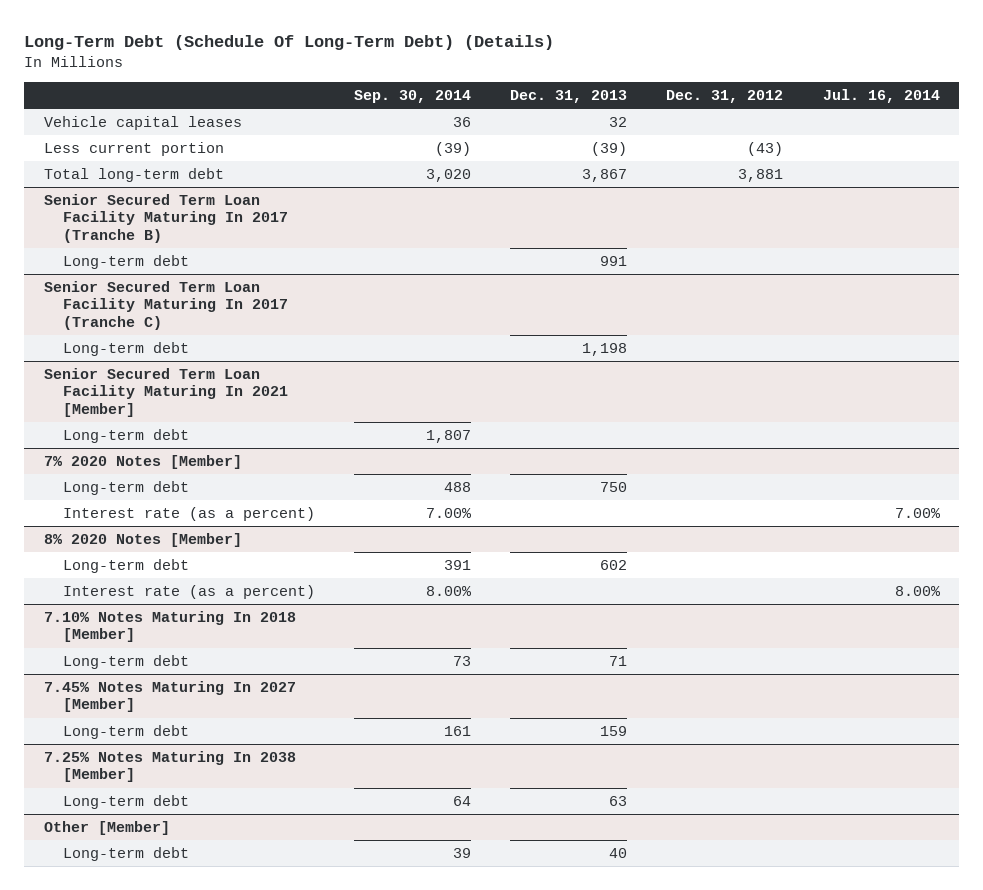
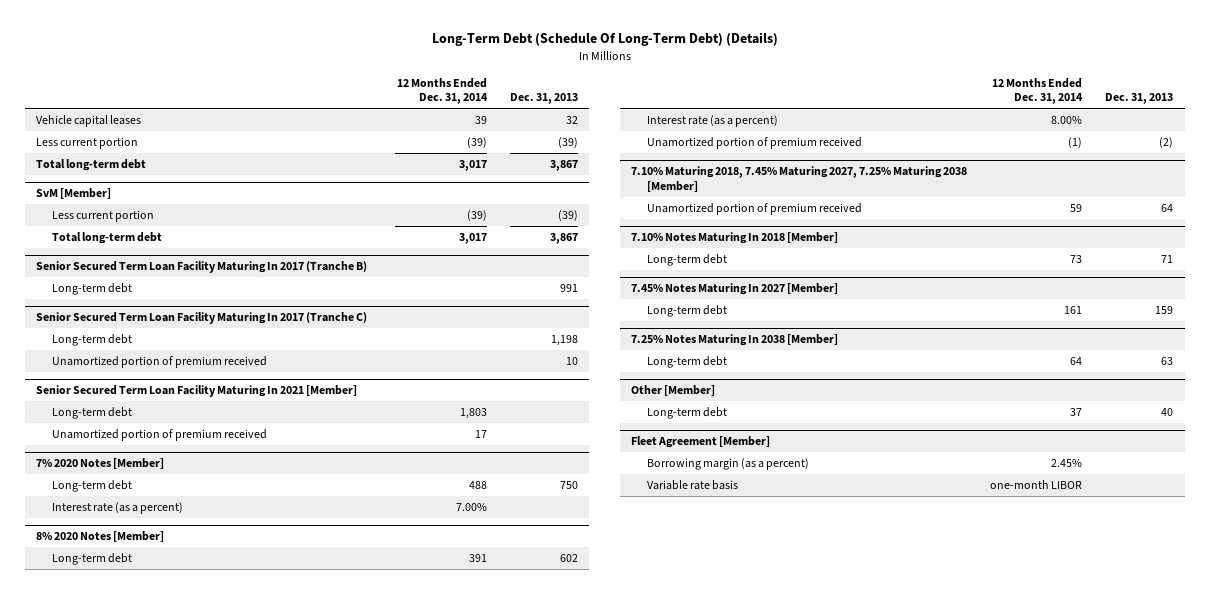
[353,90,471,104] Sep. 30, 2014 -> none
[666,90,784,104] Dec. 31, 2012 -> none
[822,89,940,104] Jul. 16, 2014 -> none
none -> [396,77,488,105] 12 Months Ended Dec. 31, 2014
none -> [36,188,112,200] SvM [Member]
none -> [51,210,154,223] Less current portion
none -> [51,232,162,245] Total long-term debt
none -> [51,356,267,369] Unamortized portion of premium received
none -> [51,429,267,442] Unamortized portion of premium received
none -> [646,137,862,150] Unamortized portion of premium received
none -> [631,166,968,192] 7.10% Maturing 2018, 7.45% Maturing 2027, 7.25% Maturing 2038 [Member]
none -> [646,203,862,216] Unamortized portion of premium received
none -> [631,436,771,449] Fleet Agreement [Member]
none -> [646,458,809,471] Borrowing margin (as a percent)
none -> [646,480,738,491] Variable rate basis

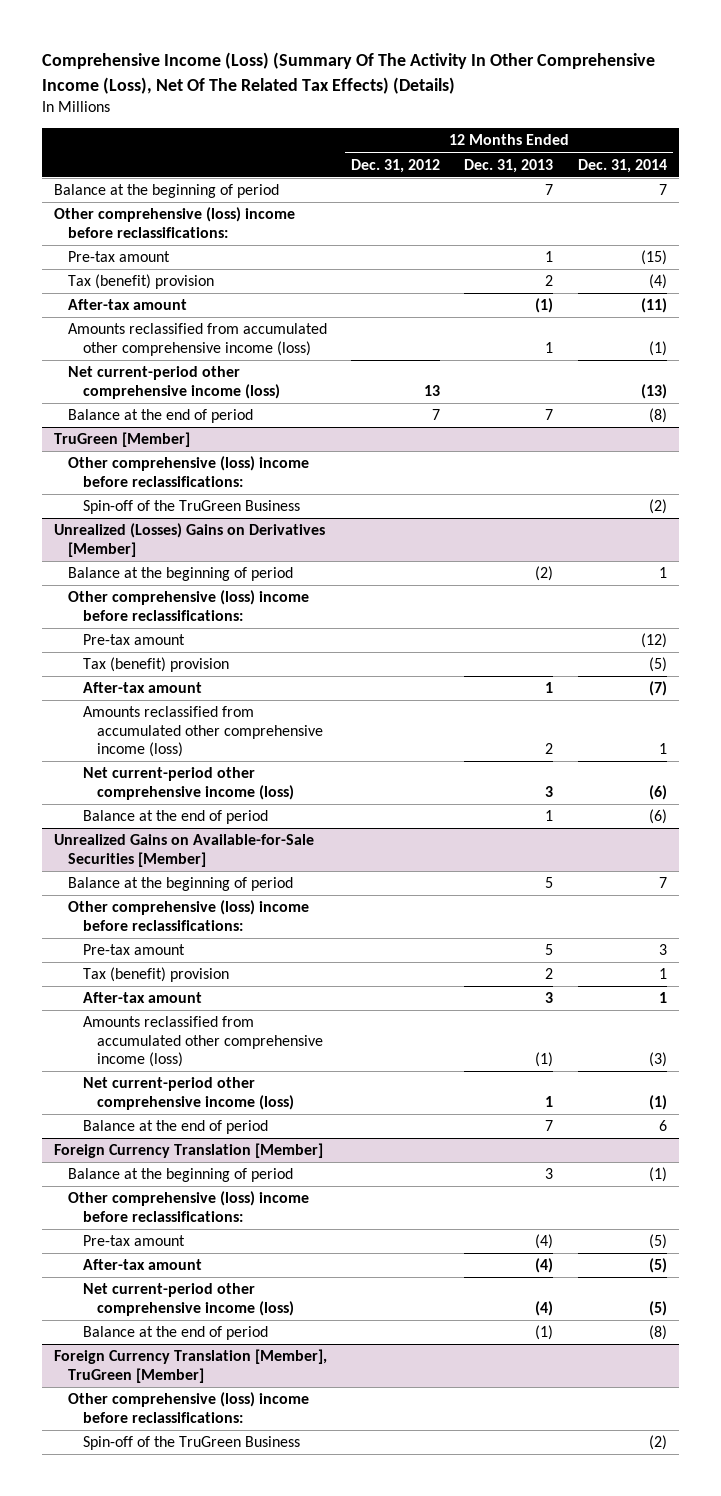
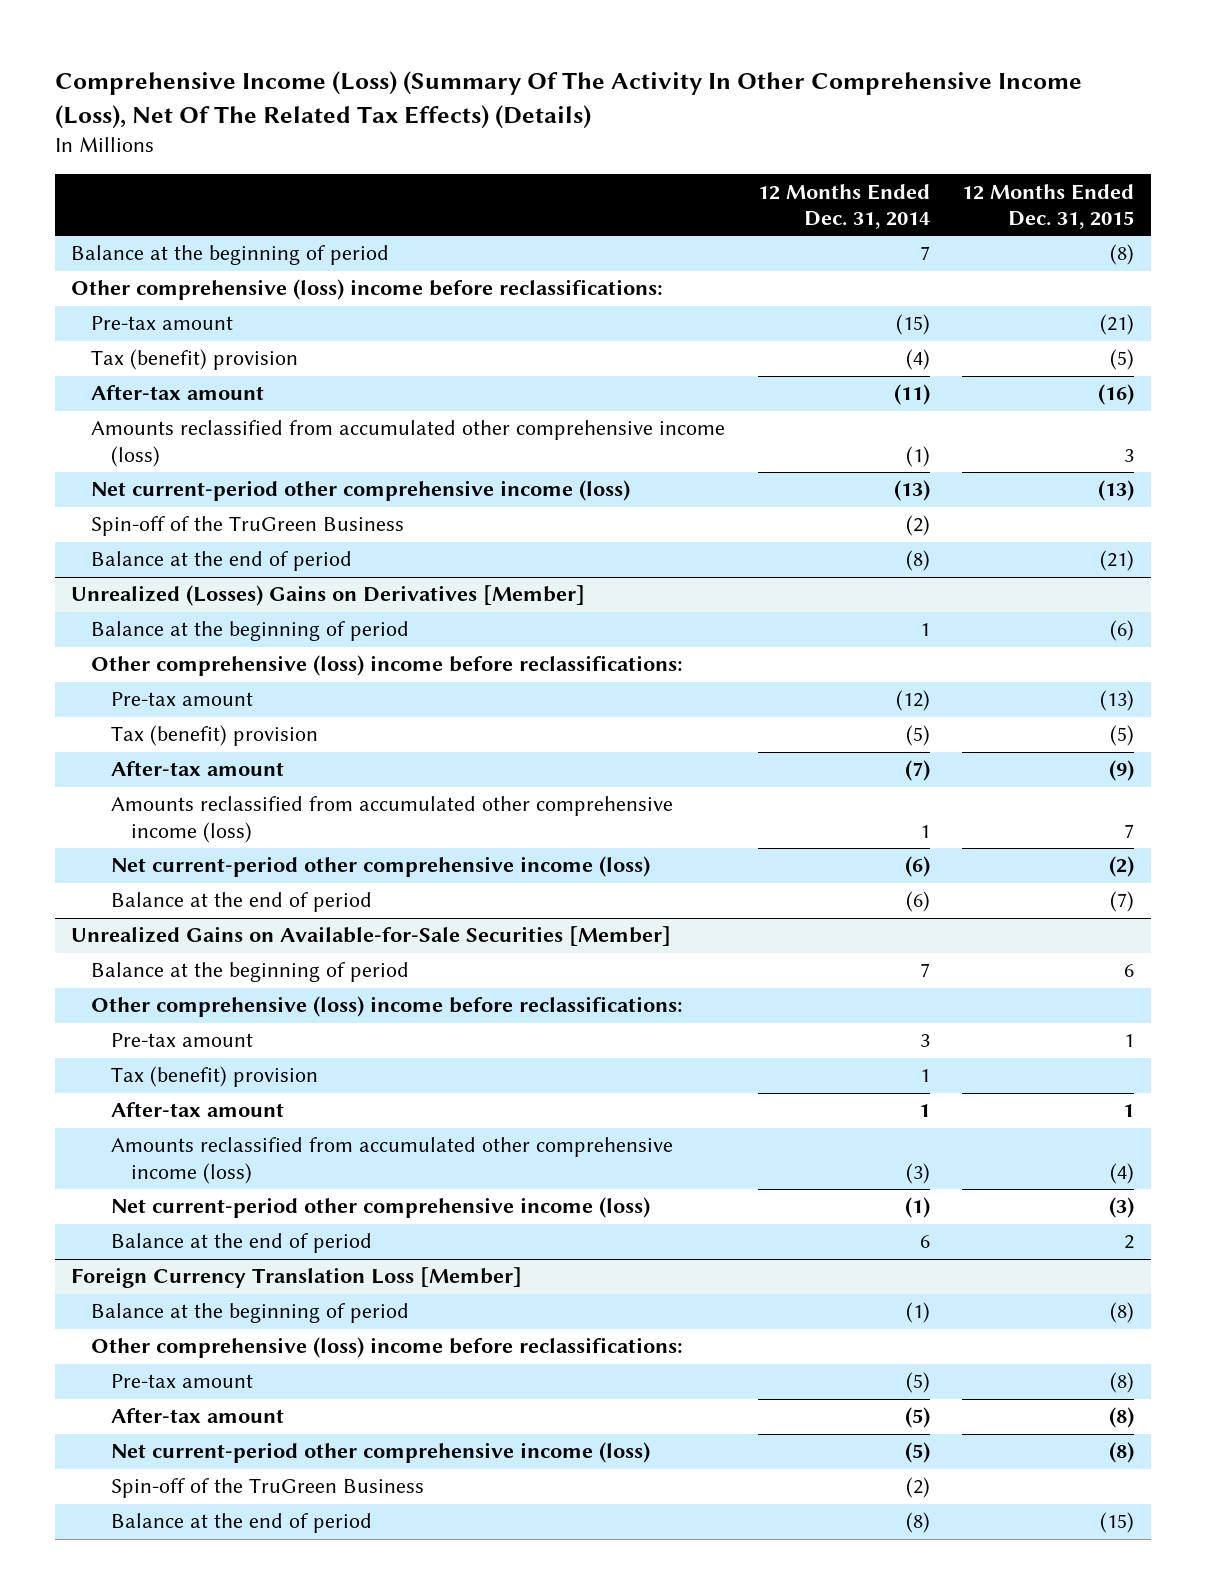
[351,158,441,173] Dec. 31, 2012 -> none
[464,158,554,173] Dec. 31, 2013 -> none
none -> [962,183,1135,229] 12 Months Ended Dec. 31, 2015
[53,432,190,448] TruGreen [Member] -> none
[68,456,310,487] Other comprehensive (loss) income before reclassifications: -> none
[68,409,254,424] Balance at the end of period -> [90,551,352,572] Balance at the end of period
[53,1143,323,1159] Foreign Currency Translation [Member] -> [70,1267,522,1289] Foreign Currency Translation Loss [Member]
[82,1326,268,1341] Balance at the end of period -> none
[53,1349,327,1383] Foreign Currency Translation [Member], TruGreen [Member] -> none
[68,1392,310,1423] Other comprehensive (loss) income before reclassifications: -> none
none -> [110,1513,372,1534] Balance at the end of period

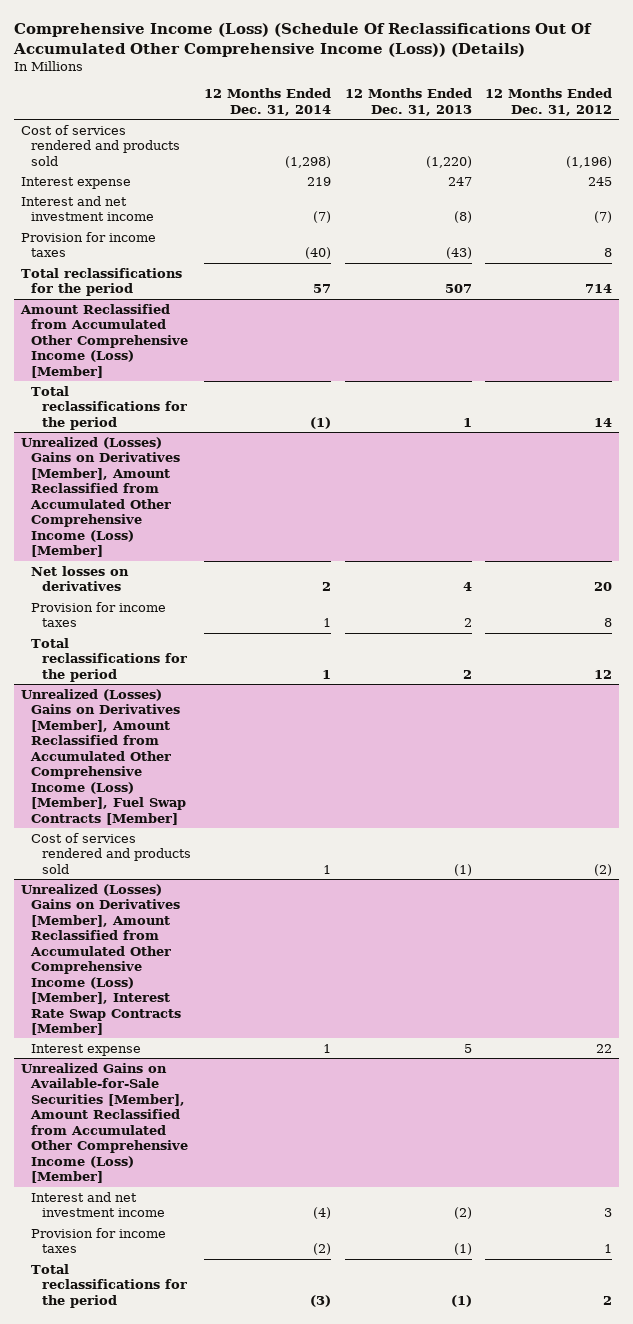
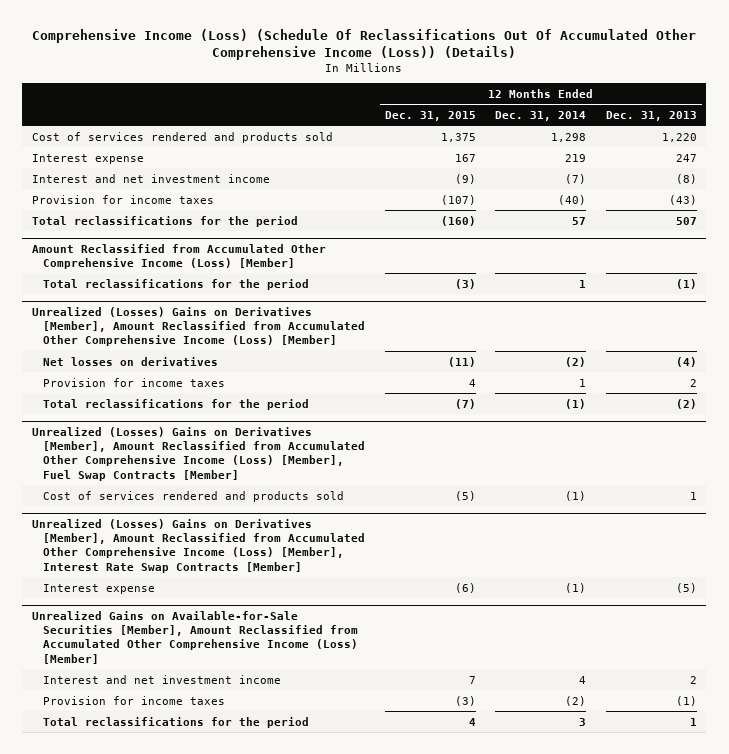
[485,88,613,116] 12 Months Ended Dec. 31, 2012 -> none
none -> [384,110,476,121] Dec. 31, 2015
[285,155,332,168] (1,298) -> [551,132,587,142] 1,298
[425,155,472,168] (1,220) -> [661,132,697,142] 1,220
[310,416,332,429] (1) -> [579,279,587,288] 1
[462,417,472,427] 1 -> [675,278,697,289] (1)
[322,582,332,592] 2 -> [565,356,587,367] (2)
[462,582,472,592] 4 -> [675,356,697,367] (4)
[322,669,332,679] 1 -> [565,398,587,409] (1)
[462,669,472,679] 2 -> [675,398,697,409] (2)
[323,864,332,874] 1 -> [565,490,587,501] (1)
[453,863,472,876] (1) -> [689,491,697,500] 1
[323,1043,332,1053] 1 -> [565,582,587,593] (1)
[463,1043,472,1053] 5 -> [675,582,697,593] (5)
[313,1207,332,1220] (4) -> [579,675,587,684] 4
[453,1207,472,1220] (2) -> [689,675,697,684] 2
[310,1294,332,1307] (3) -> [579,717,587,726] 3
[450,1294,472,1307] (1) -> [689,717,697,726] 1

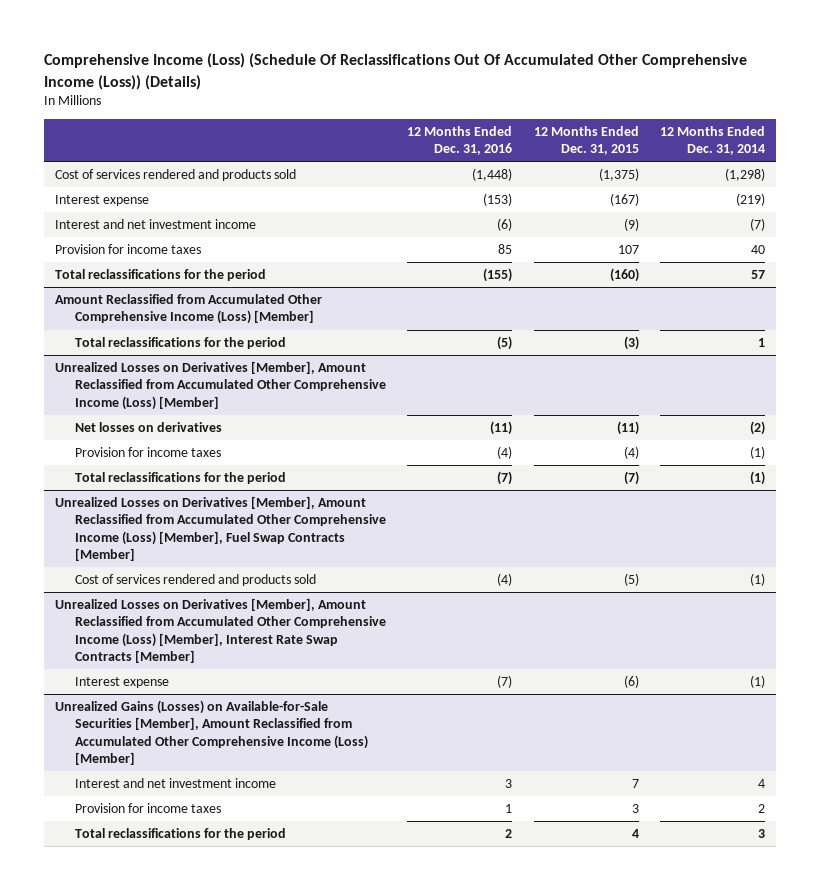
[605,110,697,121] Dec. 31, 2013 -> none
none -> [407,125,513,156] 12 Months Ended Dec. 31, 2016
[440,132,476,142] 1,375 -> [598,168,639,182] (1,375)
[551,132,587,142] 1,298 -> [725,168,766,182] (1,298)
[454,153,476,162] 167 -> [609,193,639,207] (167)
[565,153,587,162] 219 -> [736,193,766,207] (219)
[440,194,476,205] (107) -> [617,245,639,255] 107
[558,194,587,205] (40) -> [751,245,766,255] 40
[32,306,366,347] Unrealized (Losses) Gains on Derivatives [Member], Amount Reclassified from Accumulated Other Comprehensive Income (Loss) [Member] -> [54,361,386,410] Unrealized Losses on Derivatives [Member], Amount Reclassified from Accumulated Other Comprehensive Income (Loss) [Member]
[468,378,476,387] 4 -> [623,446,639,460] (4)
[579,378,587,387] 1 -> [750,446,766,460] (1)
[32,426,366,481] Unrealized (Losses) Gains on Derivatives [Member], Amount Reclassified from Accumulated Other Comprehensive Income (Loss) [Member], Fuel Swap Contracts [Member] -> [54,496,386,562] Unrealized Losses on Derivatives [Member], Amount Reclassified from Accumulated Other Comprehensive Income (Loss) [Member], Fuel Swap Contracts [Member]
[32,518,366,573] Unrealized (Losses) Gains on Derivatives [Member], Amount Reclassified from Accumulated Other Comprehensive Income (Loss) [Member], Interest Rate Swap Contracts [Member] -> [54,598,386,664] Unrealized Losses on Derivatives [Member], Amount Reclassified from Accumulated Other Comprehensive Income (Loss) [Member], Interest Rate Swap Contracts [Member]
[32,610,359,664] Unrealized Gains on Available-for-Sale Securities [Member], Amount Reclassified from Accumulated Other Comprehensive Income (Loss) [Member] -> [54,700,368,766] Unrealized Gains (Losses) on Available-for-Sale Securities [Member], Amount Reclassified from Accumulated Other Comprehensive Income (Loss) [Member]
[454,695,476,706] (3) -> [631,804,639,814] 3
[565,695,587,706] (2) -> [758,804,766,814] 2

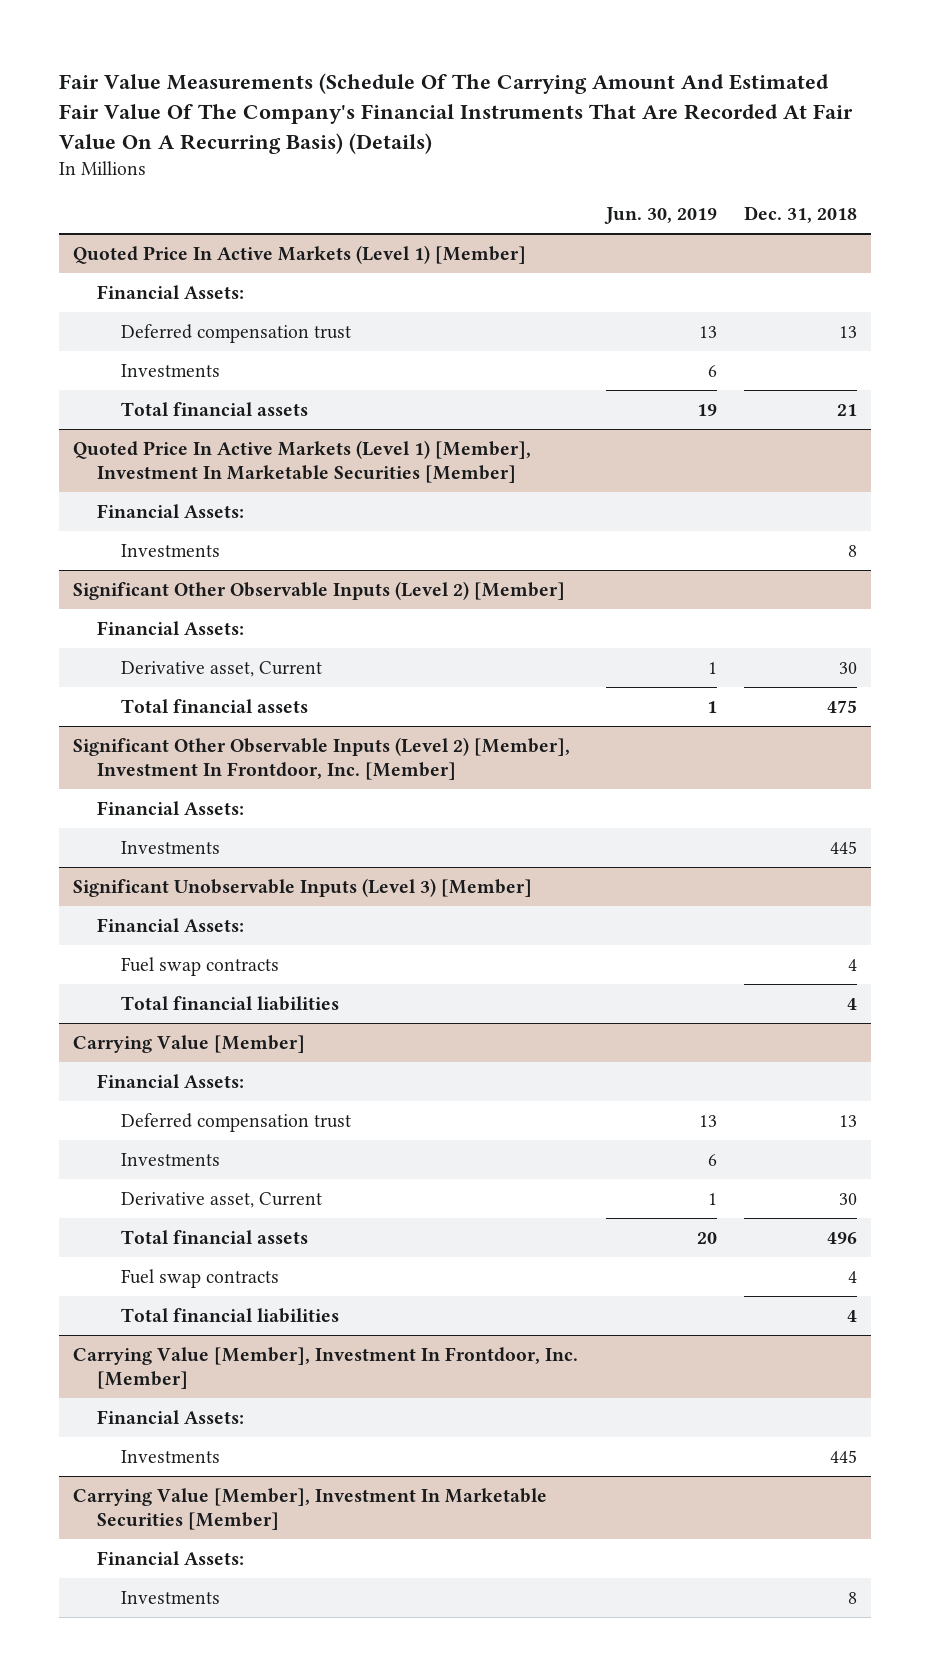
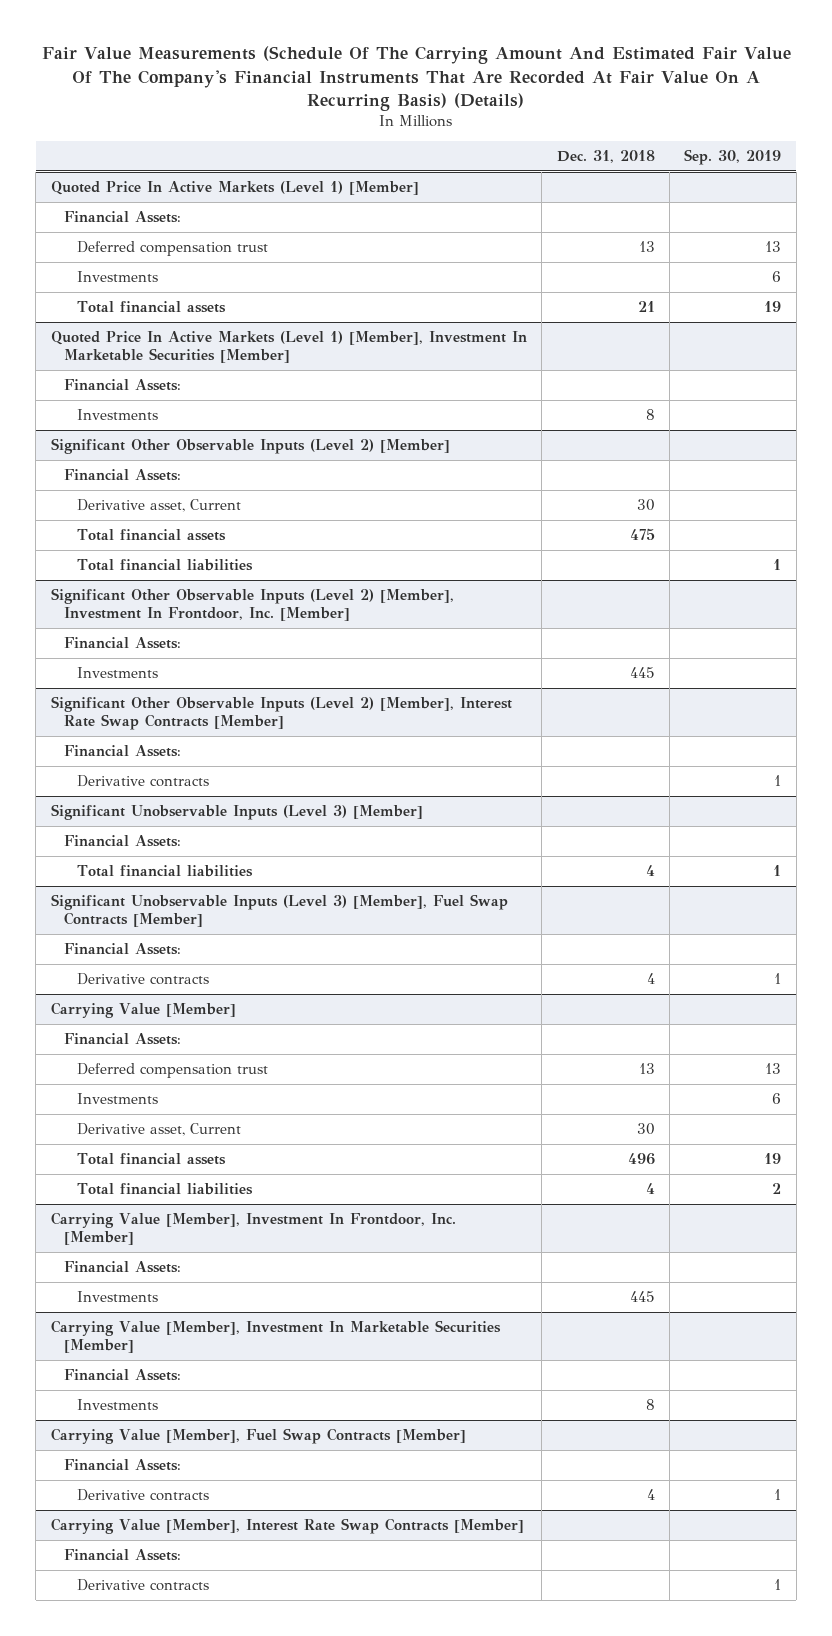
[603,207,717,225] Jun. 30, 2019 -> none
none -> [684,149,782,166] Sep. 30, 2019
none -> [77,559,254,572] Total financial liabilities
none -> [50,696,512,731] Significant Other Observable Inputs (Level 2) [Member], Interest Rate Swap Contracts [Member]
none -> [63,745,181,758] Financial Assets:
none -> [77,775,210,788] Derivative contracts
[120,956,279,976] Fuel swap contracts -> none
none -> [50,894,508,928] Significant Unobservable Inputs (Level 3) [Member], Fuel Swap Contracts [Member]
none -> [63,943,181,956] Financial Assets:
none -> [77,973,210,986] Derivative contracts
[120,1268,279,1288] Fuel swap contracts -> none
none -> [50,1428,466,1445] Carrying Value [Member], Fuel Swap Contracts [Member]
none -> [63,1459,181,1472] Financial Assets:
none -> [77,1489,210,1502] Derivative contracts
none -> [50,1518,524,1535] Carrying Value [Member], Interest Rate Swap Contracts [Member]
none -> [63,1549,181,1562] Financial Assets:
none -> [77,1579,210,1592] Derivative contracts

